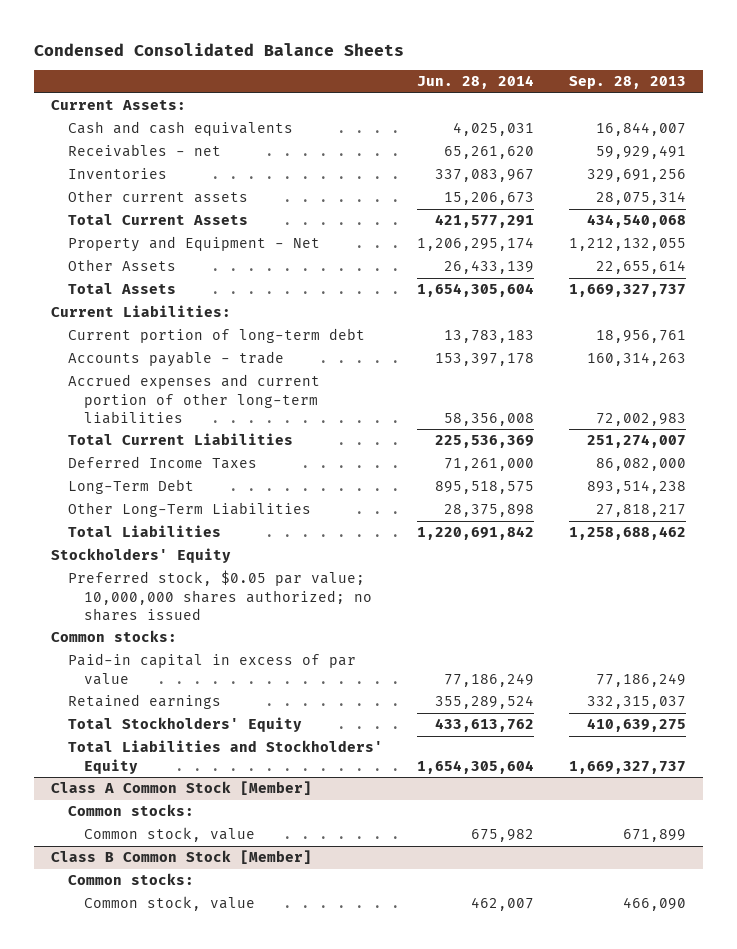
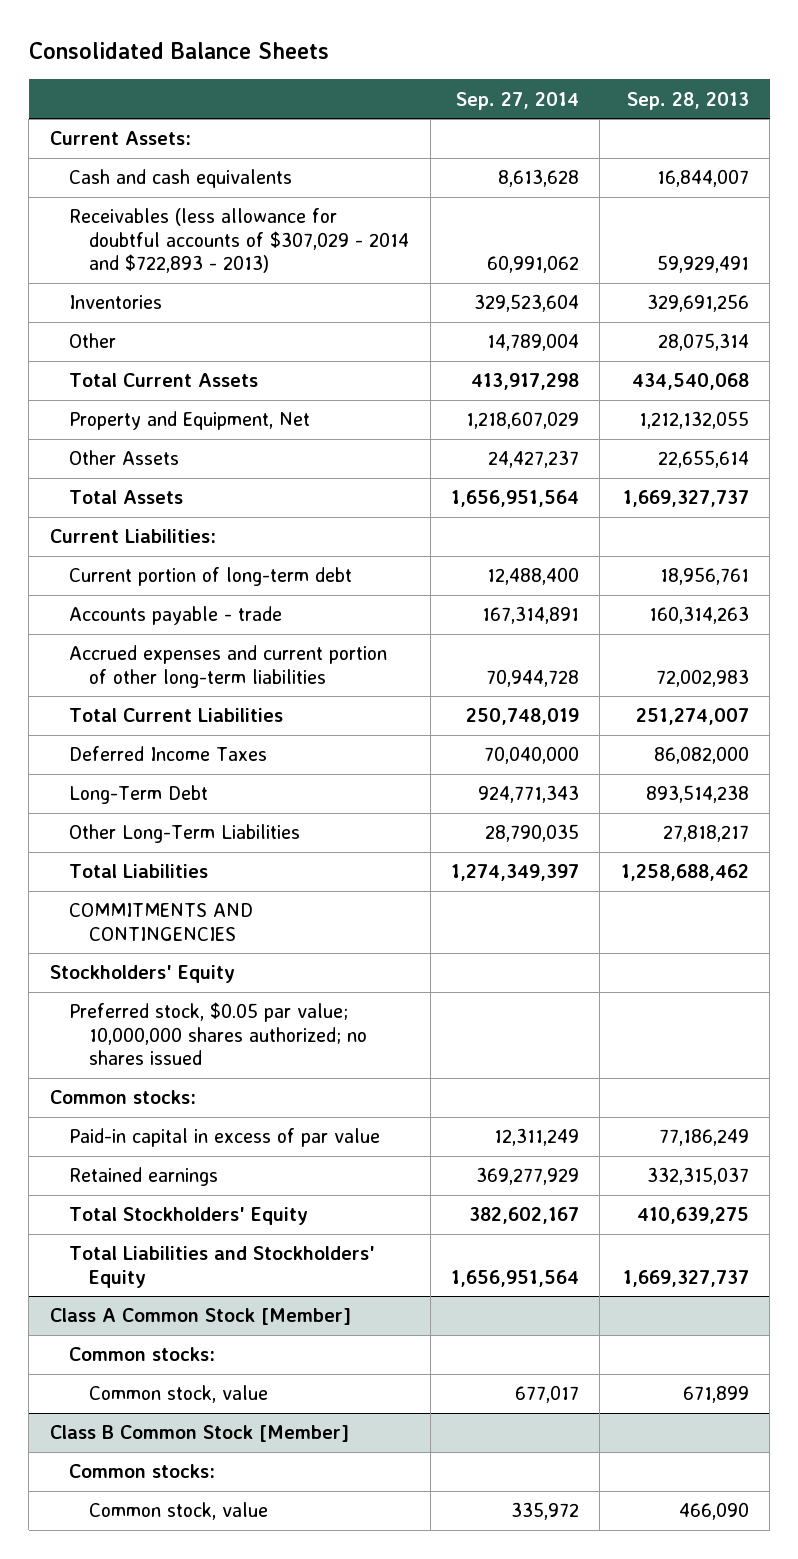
[33,42,404,56] Condensed Consolidated Balance Sheets -> [28,42,329,60] Consolidated Balance Sheets
[417,75,535,90] Jun. 28, 2014 -> none
none -> [455,91,579,110] Sep. 27, 2014
[67,144,221,158] Receivables - net -> [69,208,410,274] Receivables (less allowance for doubtful accounts of $307,029 - 2014 and $722,893 - 2013)
[67,190,248,204] Other current assets -> [69,333,117,349] Other
[67,236,320,253] Property and Equipment - Net -> [69,411,311,431] Property and Equipment, Net
none -> [69,903,254,941] COMMITMENTS AND CONTINGENCIES

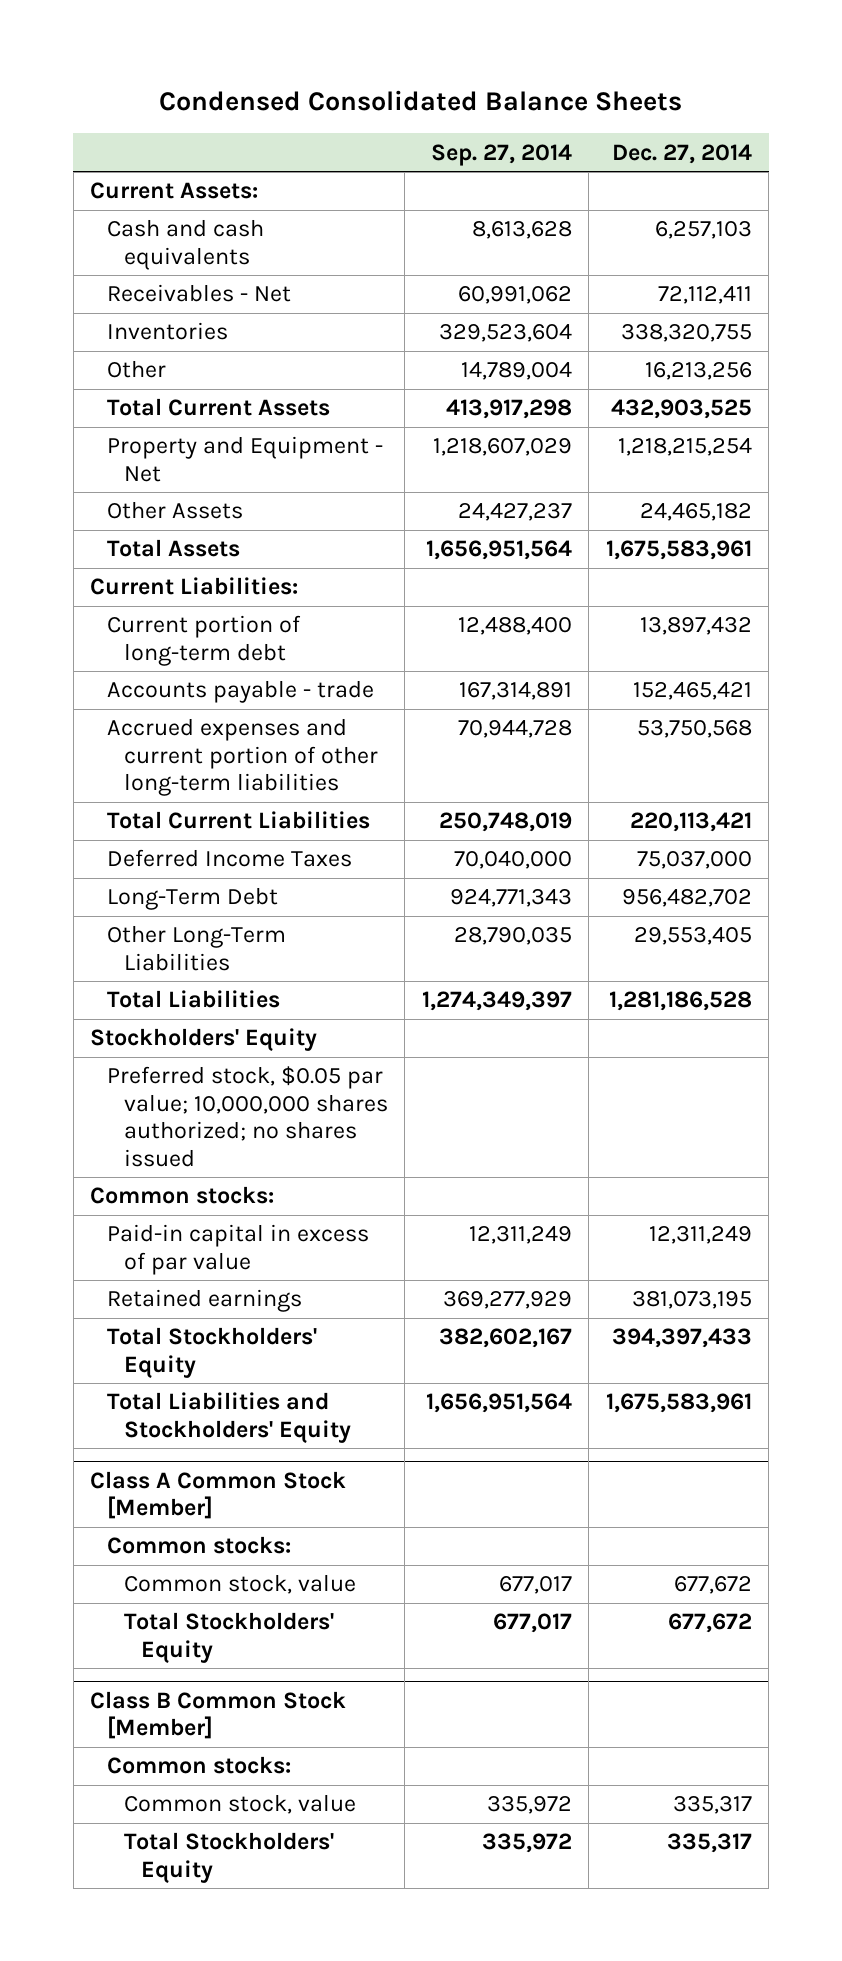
[28,42,329,60] Consolidated Balance Sheets -> [158,89,682,111] Condensed Consolidated Balance Sheets
[626,91,749,110] Sep. 28, 2013 -> none
none -> [611,143,752,164] Dec. 27, 2014
[69,208,410,274] Receivables (less allowance for doubtful accounts of $307,029 - 2014 and $722,893 - 2013) -> [107,284,292,303] Receivables - Net
[69,411,311,431] Property and Equipment, Net -> [107,436,384,482] Property and Equipment - Net
[69,903,254,941] COMMITMENTS AND CONTINGENCIES -> none
none -> [124,1612,335,1663] Total Stockholders' Equity
none -> [124,1832,335,1883] Total Stockholders' Equity

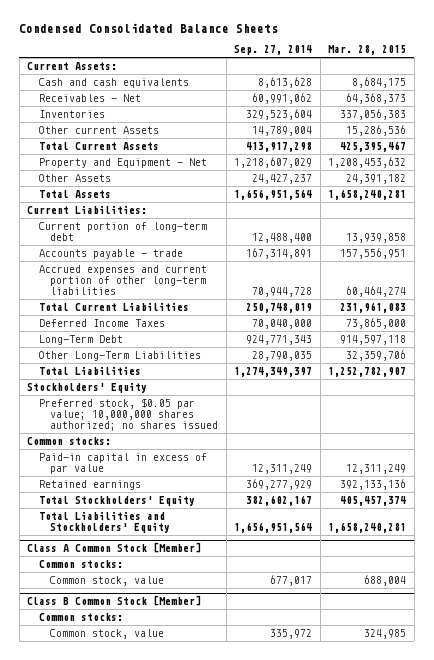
[611,143,752,164] Dec. 27, 2014 -> none
none -> [328,45,407,56] Mar. 28, 2015
[107,360,167,379] Other -> [38,125,159,134] Other current Assets
[124,1612,335,1663] Total Stockholders' Equity -> none
[124,1832,335,1883] Total Stockholders' Equity -> none

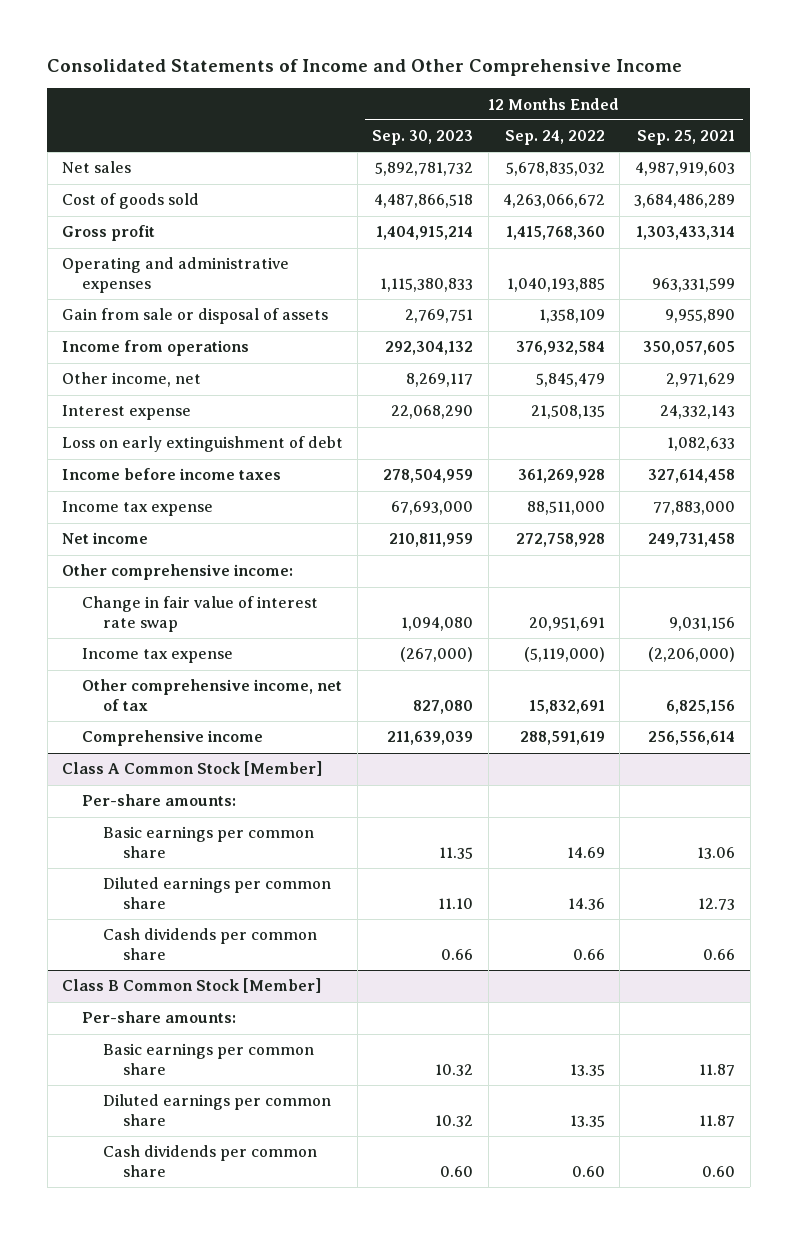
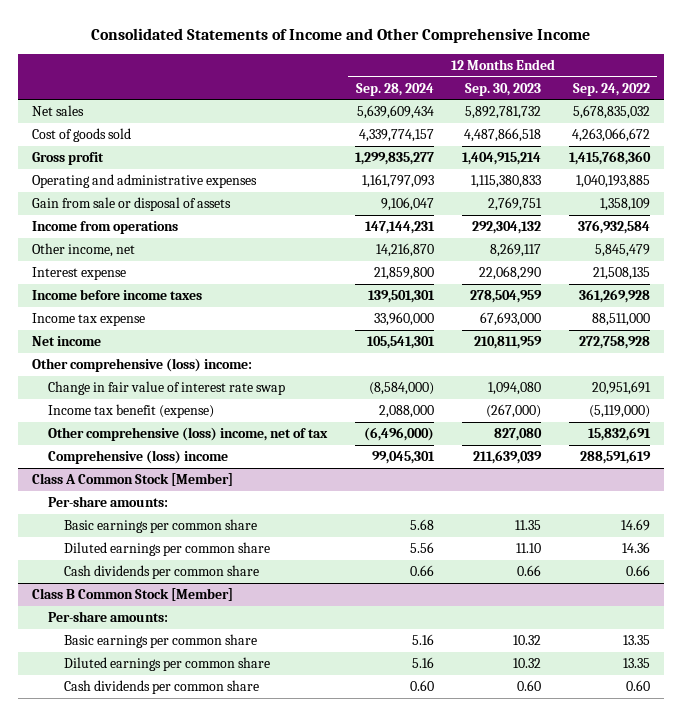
[637,130,736,146] Sep. 25, 2021 -> none
none -> [356,82,435,96] Sep. 28, 2024
[61,436,343,453] Loss on early extinguishment of debt -> none
[61,564,293,581] Other comprehensive income: -> [32,358,253,373] Other comprehensive (loss) income:
[82,648,234,664] Income tax expense -> [48,404,215,419] Income tax benefit (expense)
[82,679,343,711] Other comprehensive income, net of tax -> [48,427,329,442] Other comprehensive (loss) income, net of tax
[82,730,264,747] Comprehensive income -> [48,450,229,465] Comprehensive (loss) income

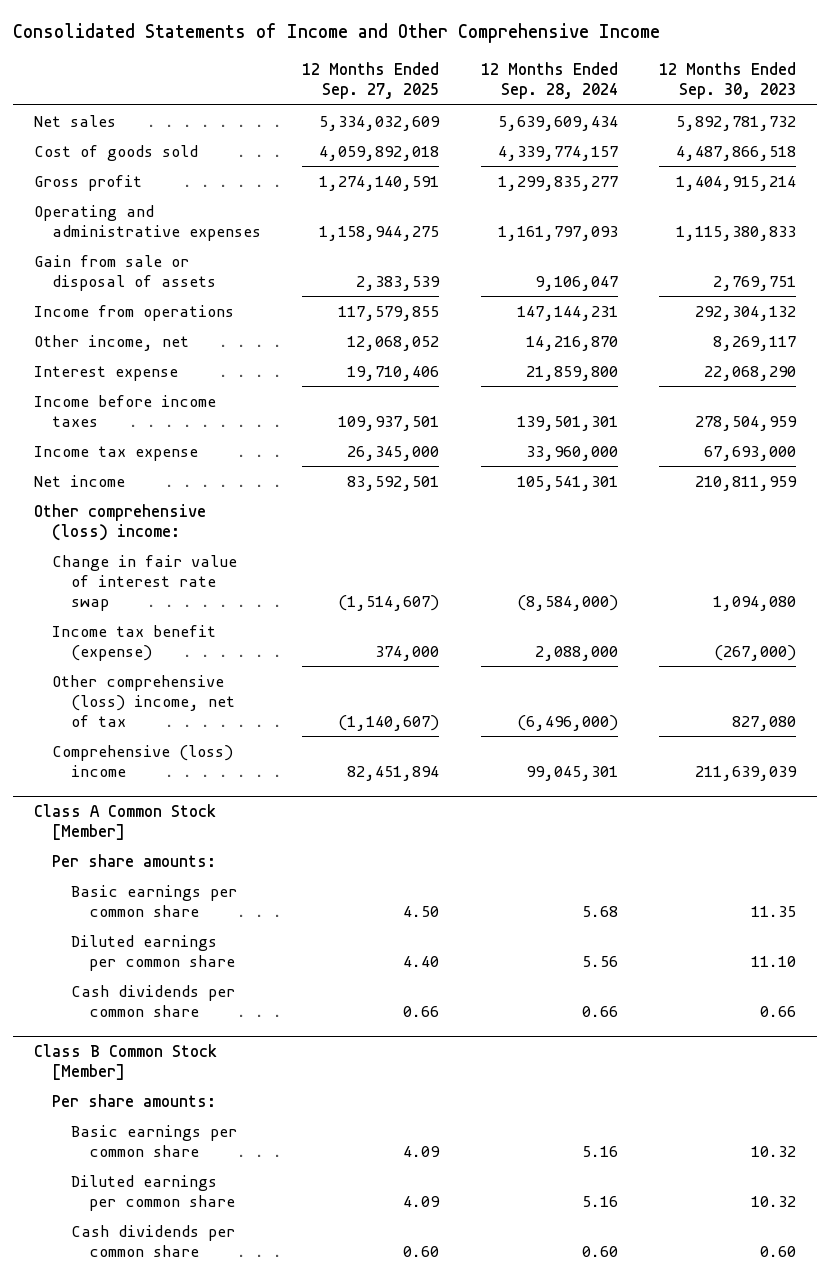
[573,82,651,96] Sep. 24, 2022 -> none
none -> [302,62,440,100] 12 Months Ended Sep. 27, 2025
[48,496,169,508] Per-share amounts: -> [52,853,217,867] Per share amounts:
[48,611,169,623] Per-share amounts: -> [52,1093,217,1107] Per share amounts:

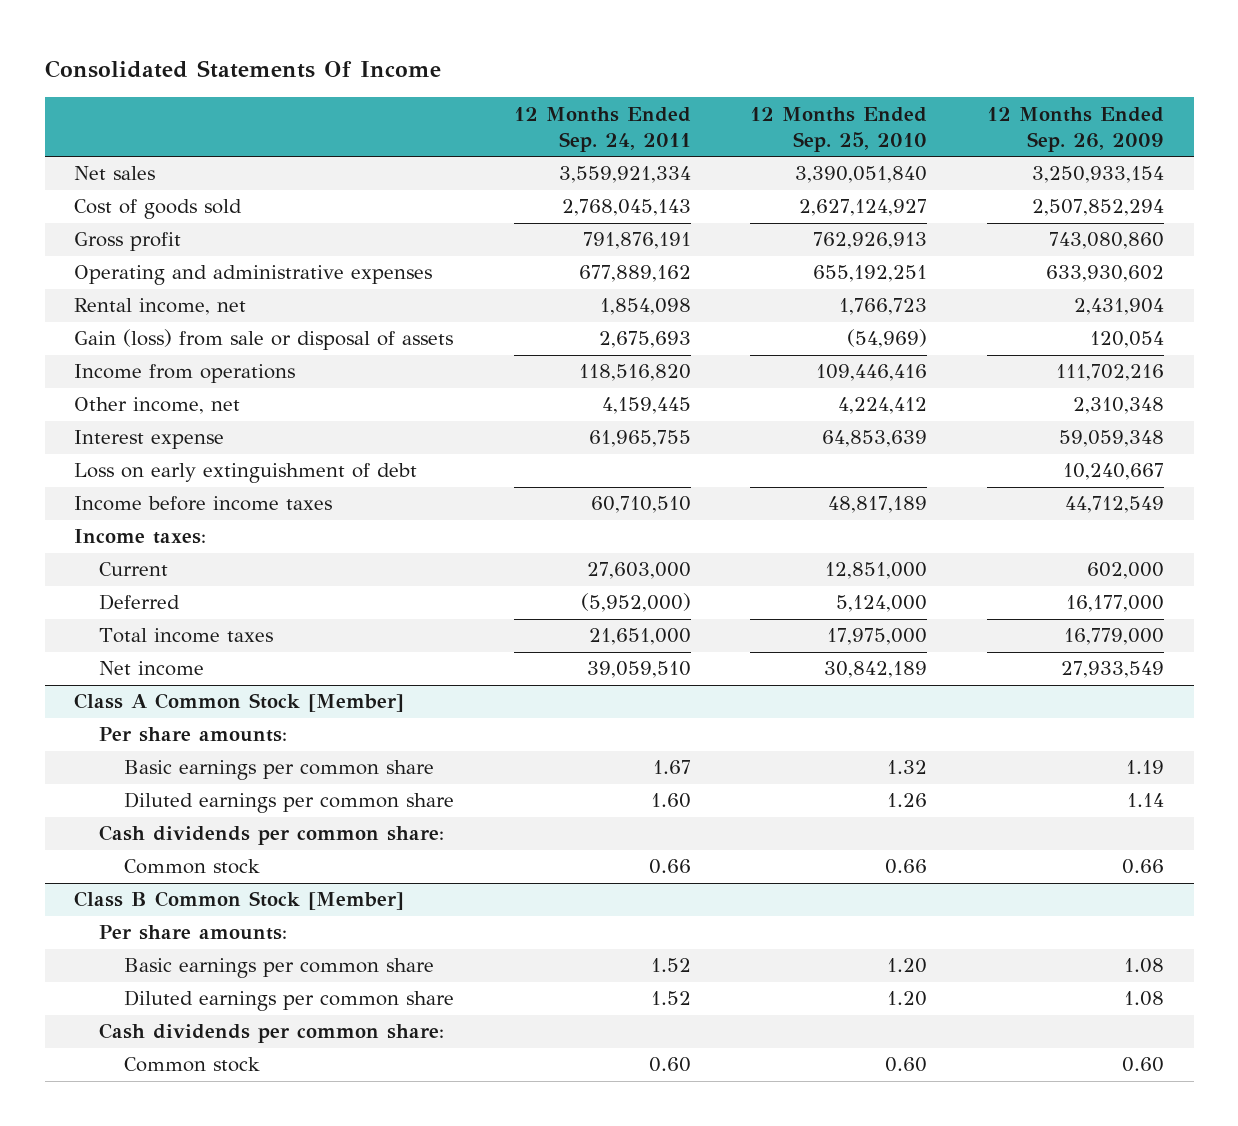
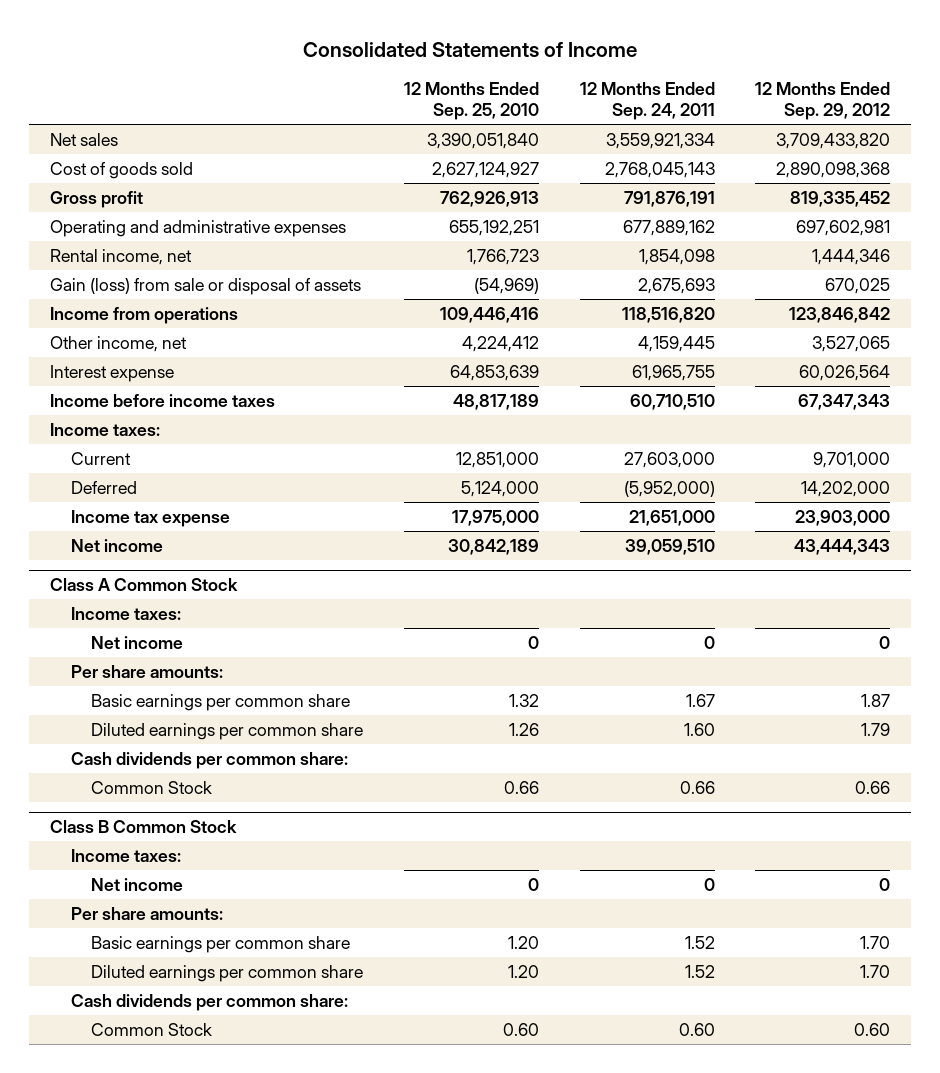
[44,59,441,78] Consolidated Statements Of Income -> [303,41,638,57] Consolidated Statements of Income
[986,106,1164,153] 12 Months Ended Sep. 26, 2009 -> none
none -> [755,82,891,121] 12 Months Ended Sep. 29, 2012
[74,463,418,484] Loss on early extinguishment of debt -> none
[99,628,274,644] Total income taxes -> [70,509,230,527] Income tax expense
[74,693,405,713] Class A Common Stock [Member] -> [49,578,238,592] Class A Common Stock
none -> [70,606,181,620] Income taxes:
none -> [91,635,184,649] Net income
[124,859,261,875] Common stock -> [91,780,213,794] Common Stock
[74,891,405,911] Class B Common Stock [Member] -> [49,820,237,834] Class B Common Stock
none -> [70,848,181,862] Income taxes:
none -> [91,877,184,891] Net income
[124,1057,261,1073] Common stock -> [91,1022,213,1036] Common Stock

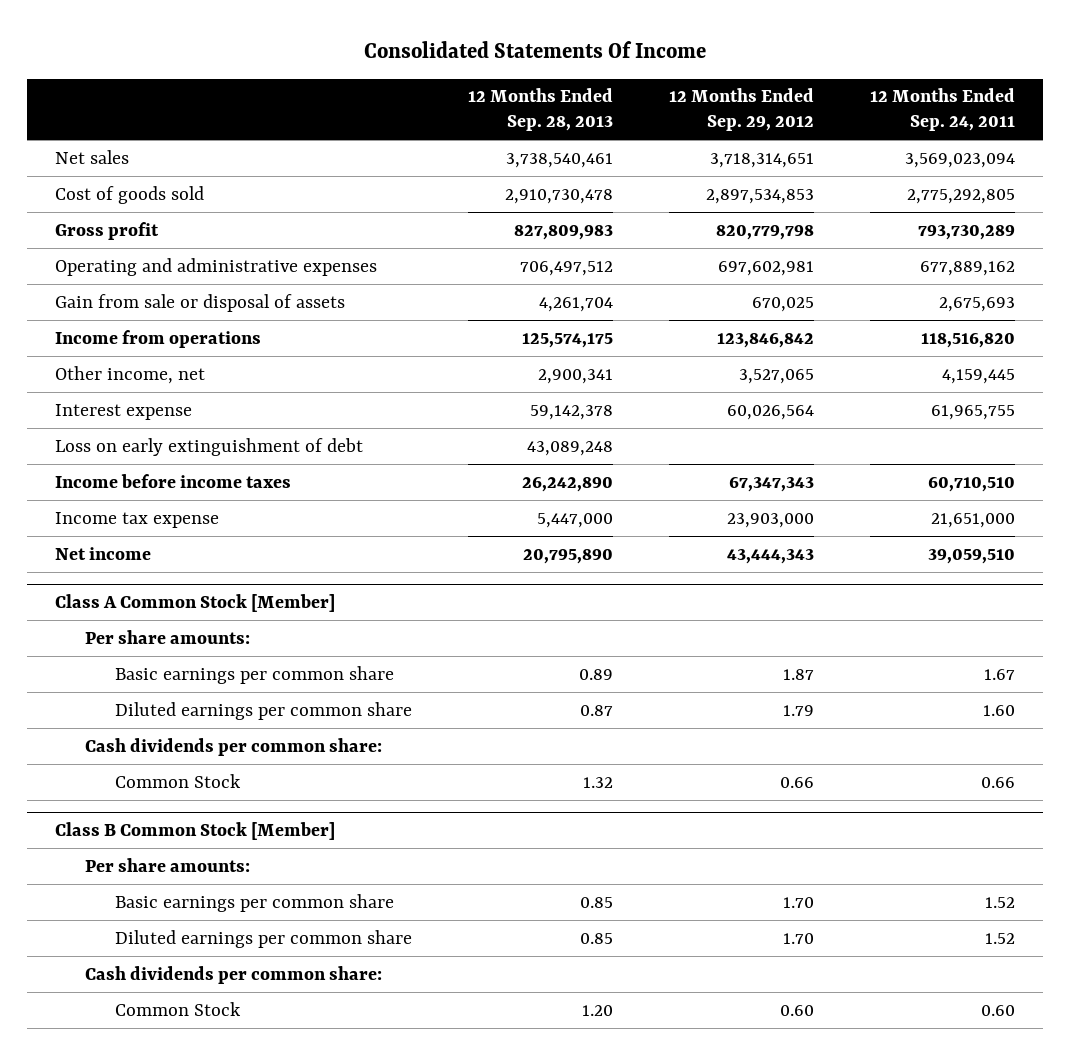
[303,41,638,57] Consolidated Statements of Income -> [363,41,706,59] Consolidated Statements Of Income
[404,82,540,121] 12 Months Ended Sep. 25, 2010 -> none
none -> [468,88,614,132] 12 Months Ended Sep. 28, 2013
[605,132,715,149] 3,559,921,334 -> [904,152,1015,168] 3,569,023,094
[776,132,891,149] 3,709,433,820 -> [709,152,814,168] 3,718,314,651
[604,161,715,178] 2,768,045,143 -> [906,188,1015,204] 2,775,292,805
[776,161,891,178] 2,890,098,368 -> [705,188,814,204] 2,897,534,853
[623,190,715,207] 791,876,191 -> [917,224,1015,240] 793,730,289
[790,190,891,207] 819,335,452 -> [715,224,814,240] 820,779,798
[49,248,192,265] Rental income, net -> none
[49,277,361,295] Gain (loss) from sale or disposal of assets -> [54,293,345,312] Gain from sale or disposal of assets
none -> [54,437,363,456] Loss on early extinguishment of debt
[49,422,160,436] Income taxes: -> none
[70,451,131,465] Current -> none
[70,480,137,494] Deferred -> none
[70,606,181,620] Income taxes: -> none
[91,635,184,649] Net income -> none
[49,578,238,592] Class A Common Stock -> [54,594,335,613] Class A Common Stock [Member]
[70,848,181,862] Income taxes: -> none
[91,877,184,891] Net income -> none
[49,820,237,834] Class B Common Stock -> [54,822,335,841] Class B Common Stock [Member]

